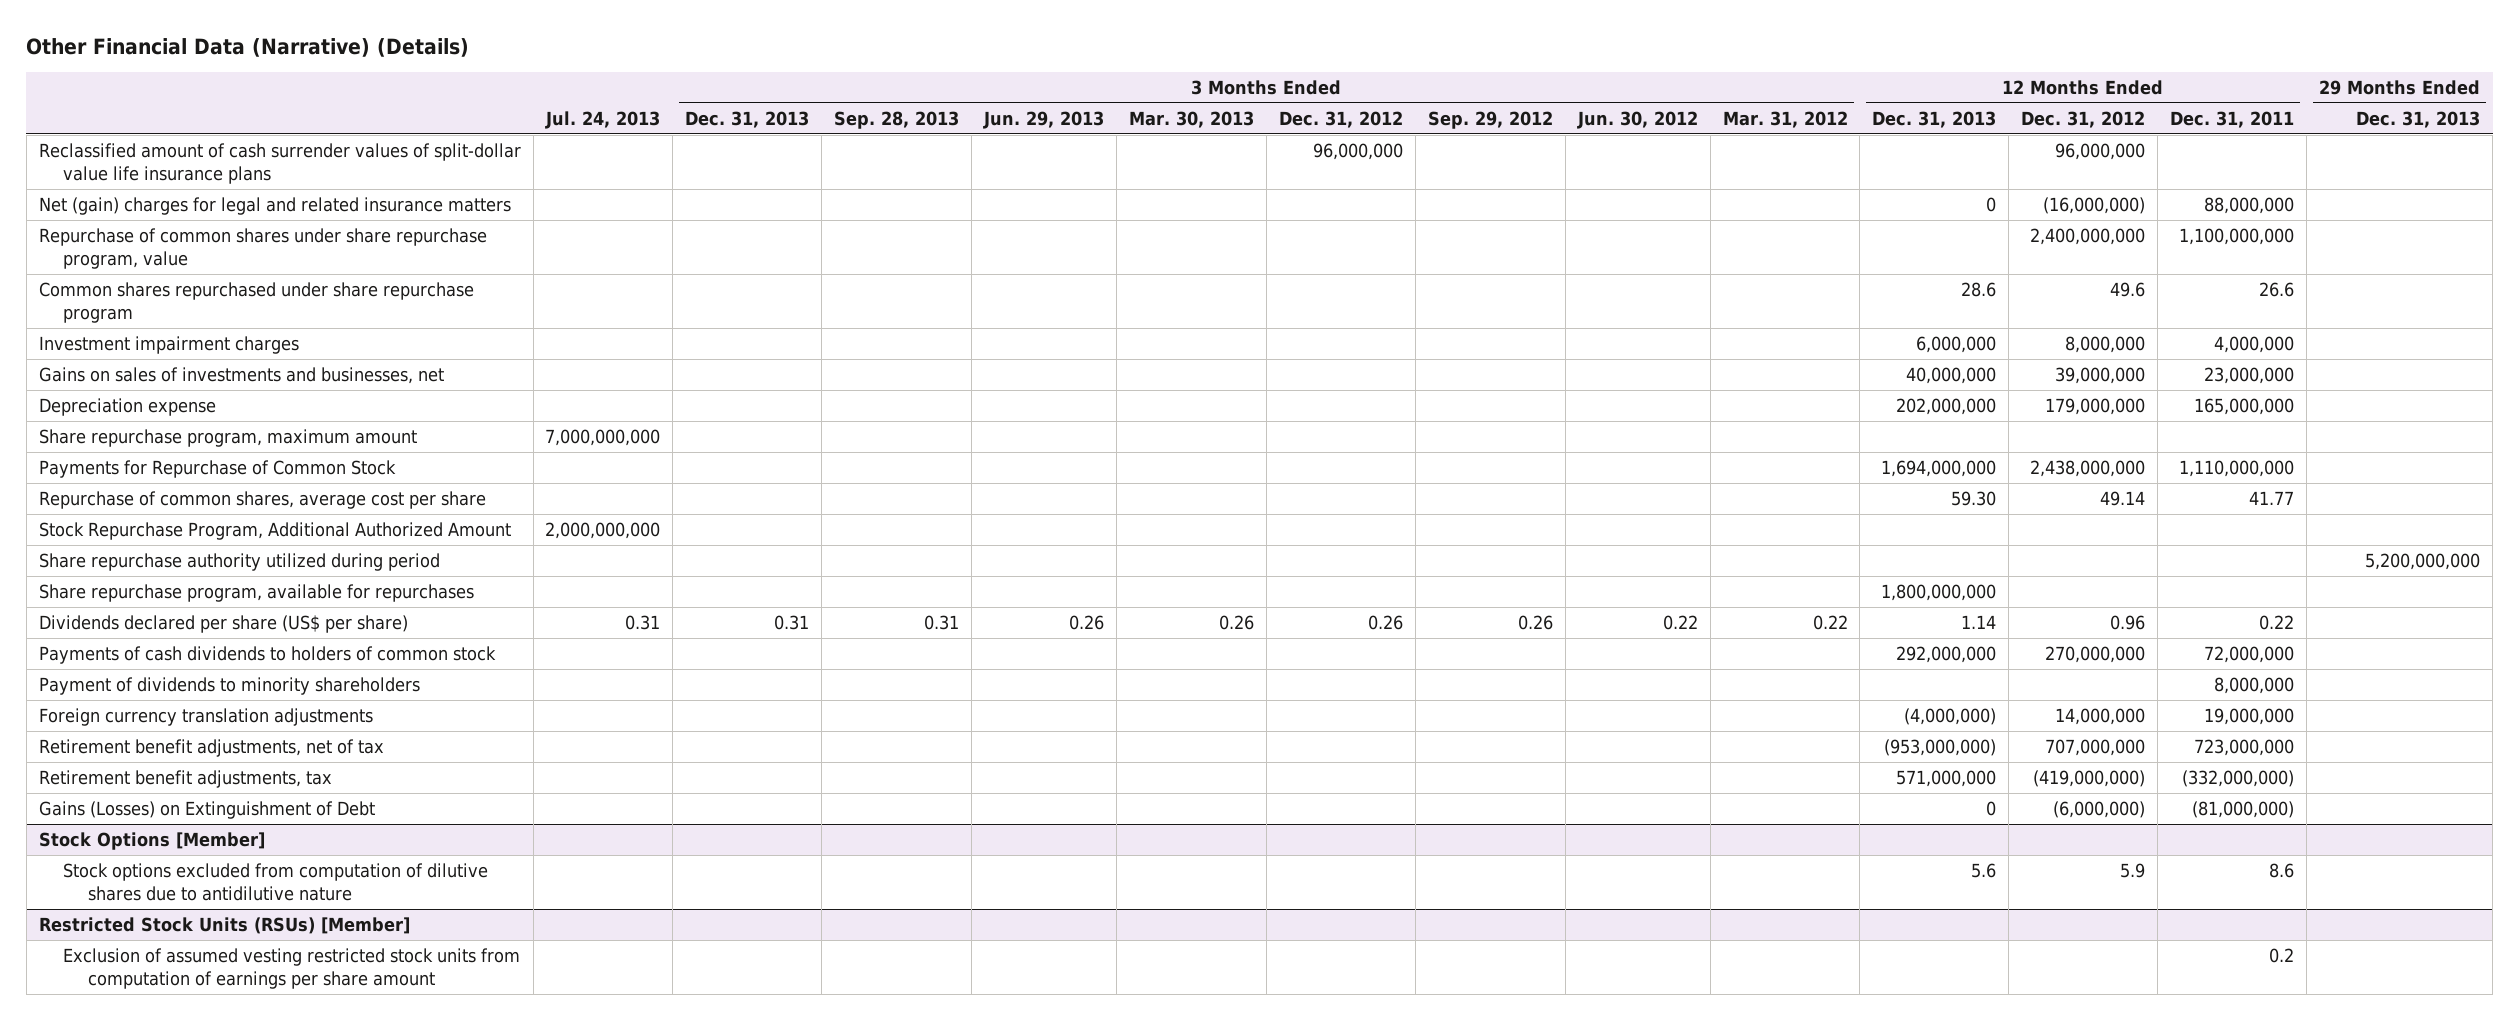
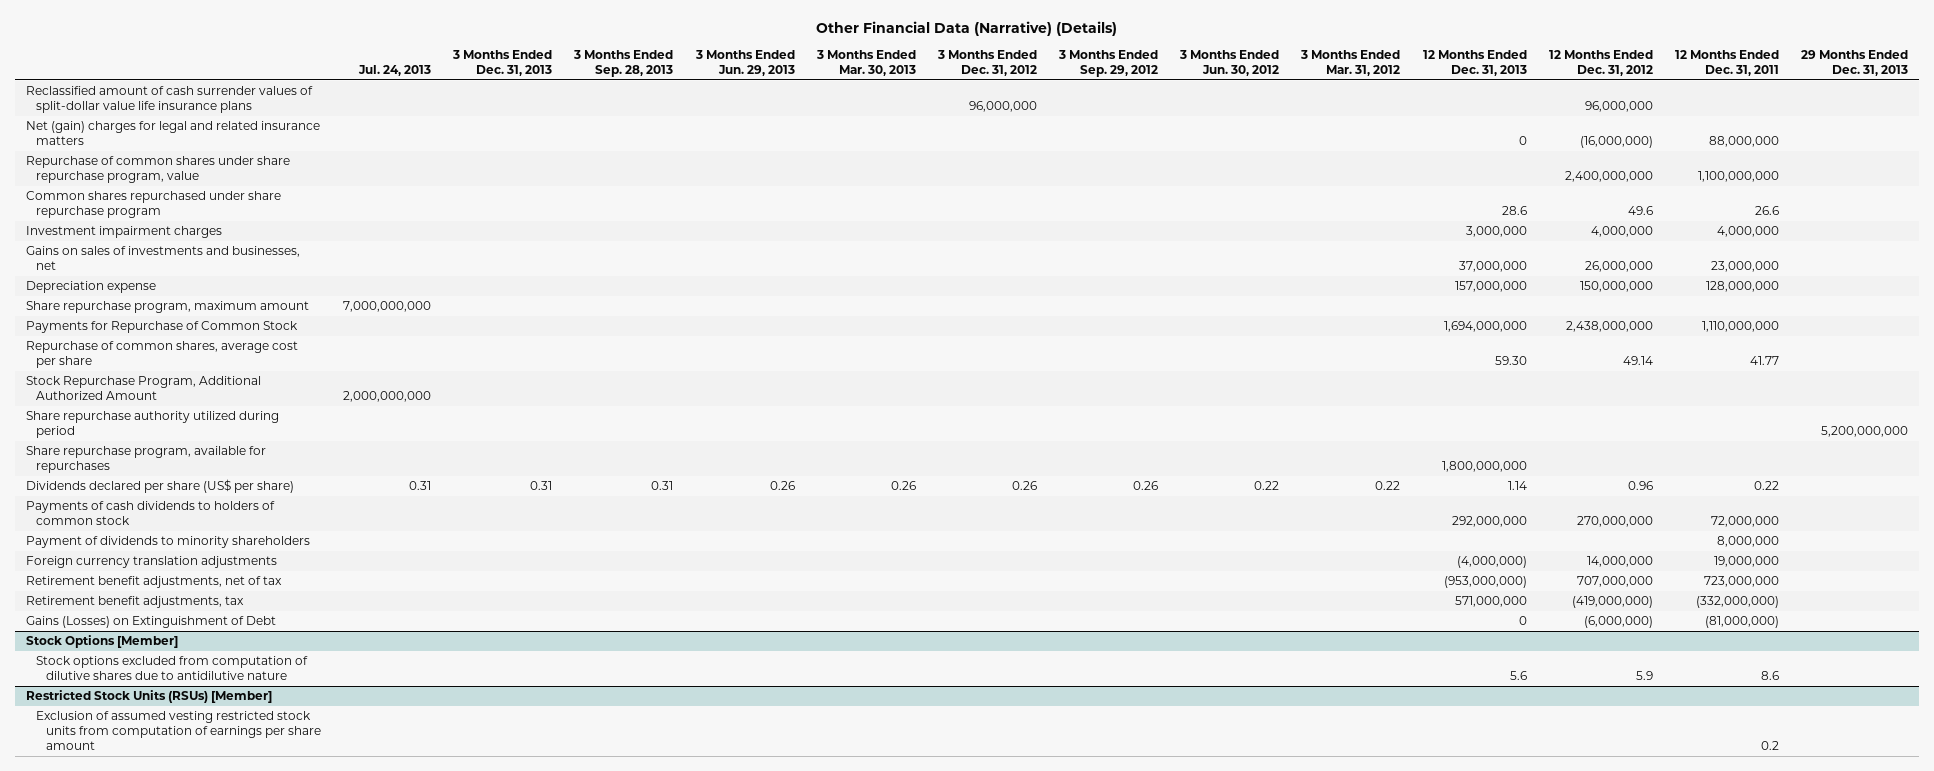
[1916,336,1997,354] 6,000,000 -> [1465,226,1527,238] 3,000,000
[2065,336,2146,354] 8,000,000 -> [1590,226,1653,238] 4,000,000
[1906,367,1997,385] 40,000,000 -> [1458,260,1527,272] 37,000,000
[2055,367,2146,385] 39,000,000 -> [1584,260,1653,272] 26,000,000
[1896,398,1997,416] 202,000,000 -> [1454,281,1527,293] 157,000,000
[2045,398,2146,416] 179,000,000 -> [1579,281,1653,293] 150,000,000
[2194,398,2295,416] 165,000,000 -> [1705,281,1779,293] 128,000,000

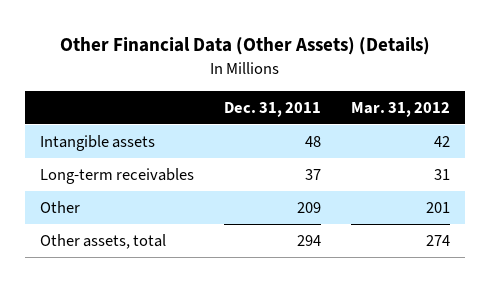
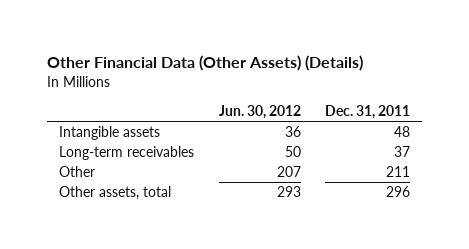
[350,101,450,117] Mar. 31, 2012 -> none
none -> [218,104,301,119] Jun. 30, 2012
[297,202,322,214] 209 -> [385,166,410,178] 211
[297,235,322,247] 294 -> [385,186,410,198] 296

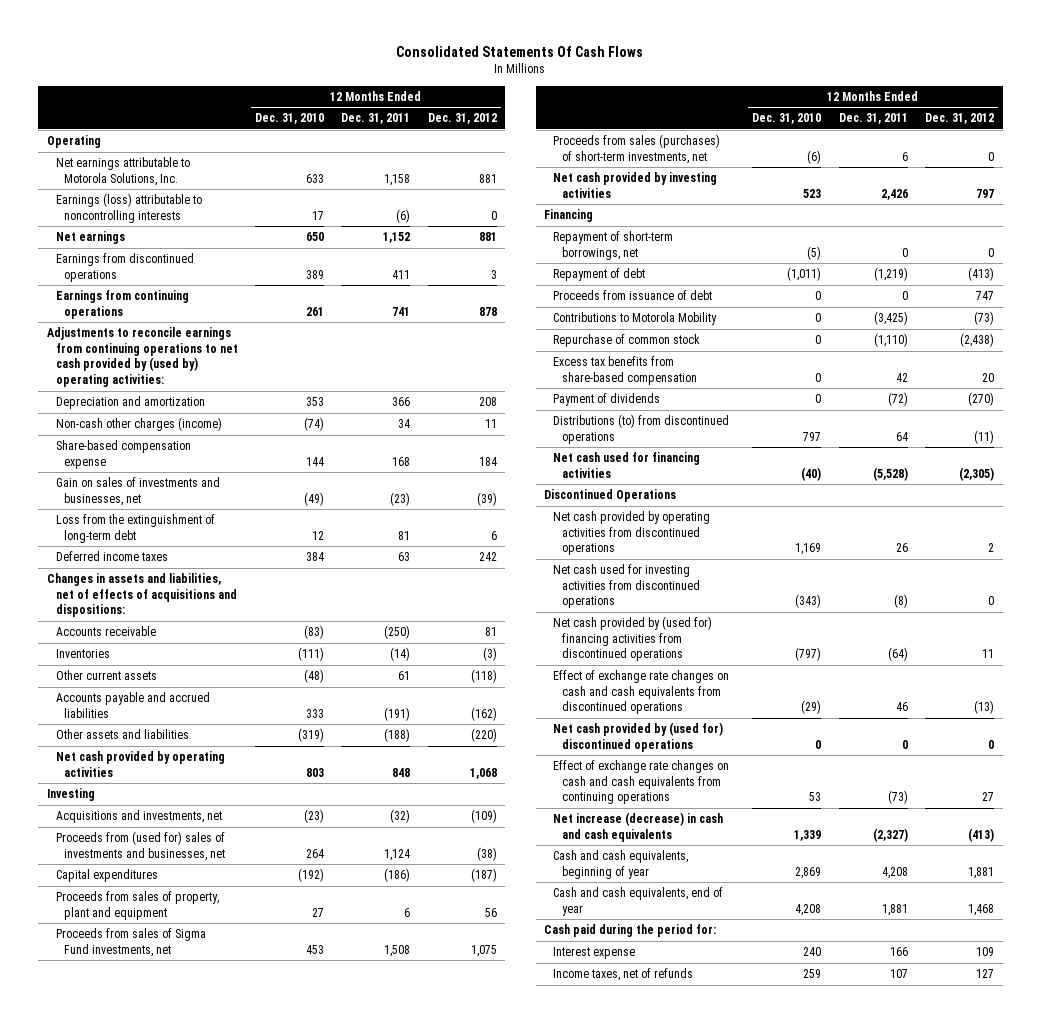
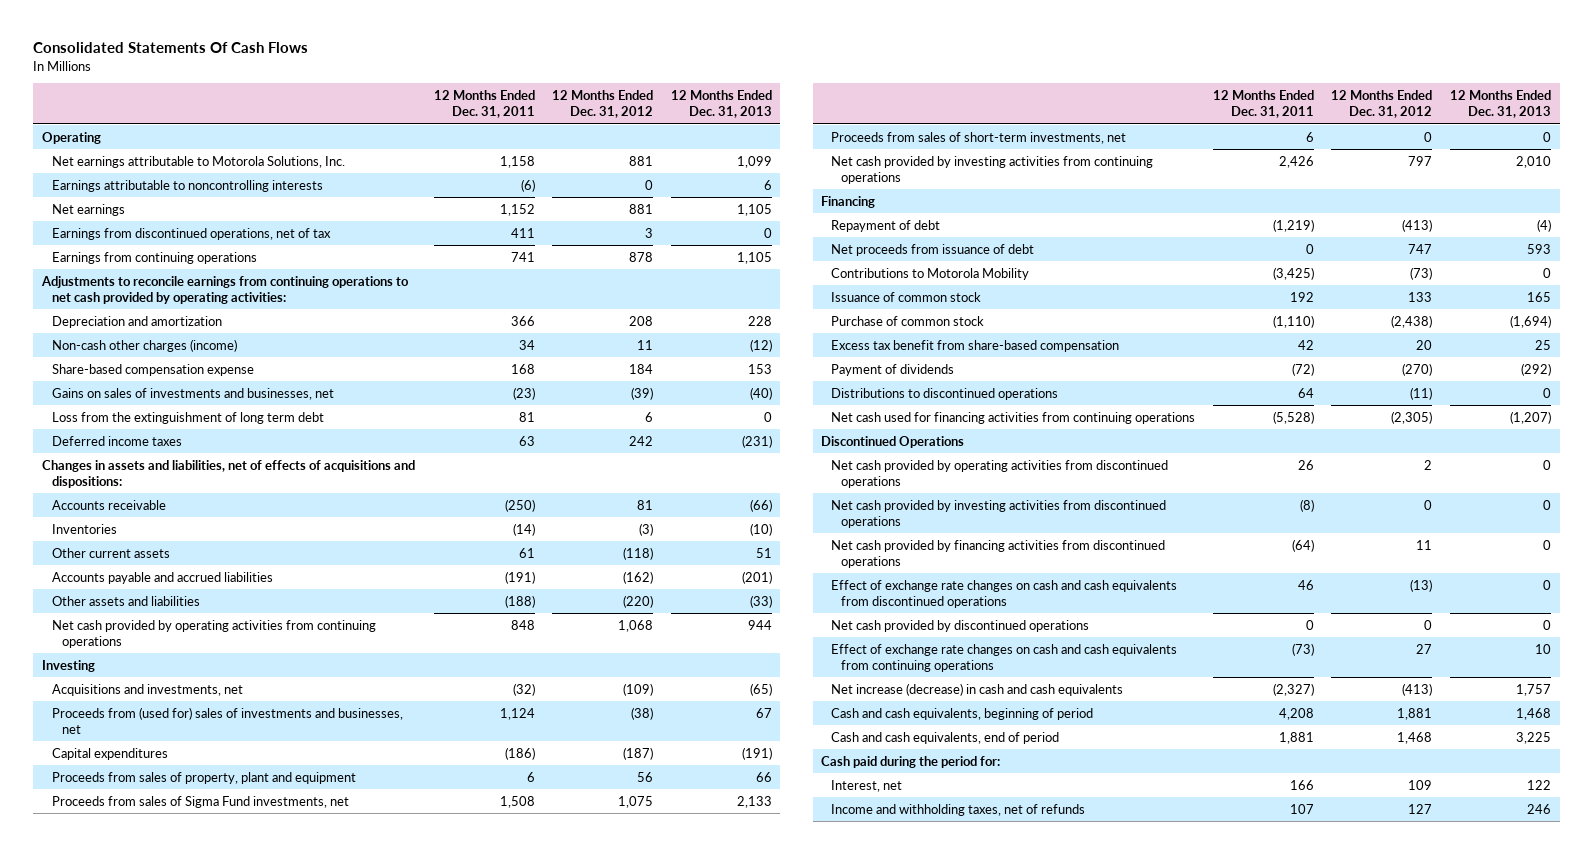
[254,113,324,125] Dec. 31, 2010 -> none
none -> [670,90,772,119] 12 Months Ended Dec. 31, 2013
[55,193,202,223] Earnings (loss) attributable to noncontrolling interests -> [52,179,324,192] Earnings attributable to noncontrolling interests
[55,253,194,282] Earnings from discontinued operations -> [52,227,332,240] Earnings from discontinued operations, net of tax
[46,327,238,388] Adjustments to reconcile earnings from continuing operations to net cash provided by (used by) operating activities: -> [41,275,410,304] Adjustments to reconcile earnings from continuing operations to net cash provided by operating activities:
[55,477,220,506] Gain on sales of investments and businesses, net -> [52,387,335,400] Gains on sales of investments and businesses, net
[55,514,215,543] Loss from the extinguishment of long-term debt -> [52,411,325,424] Loss from the extinguishment of long term debt
[55,751,225,777] Net cash provided by operating activities -> [52,619,377,648] Net cash provided by operating activities from continuing operations
[553,134,721,164] Proceeds from sales (purchases) of short-term investments, net -> [831,131,1127,144] Proceeds from sales of short-term investments, net
[553,172,718,198] Net cash provided by investing activities -> [831,155,1154,184] Net cash provided by investing activities from continuing operations
[553,231,674,260] Repayment of short-term borrowings, net -> none
[553,290,713,301] Proceeds from issuance of debt -> [831,243,1035,256] Net proceeds from issuance of debt
none -> [831,291,982,302] Issuance of common stock
[553,334,701,348] Repurchase of common stock -> [831,315,985,326] Purchase of common stock
[553,356,697,385] Excess tax benefits from share-based compensation -> [831,339,1120,352] Excess tax benefit from share-based compensation
[553,414,730,444] Distributions (to) from discontinued operations -> [831,387,1059,400] Distributions to discontinued operations
[553,452,701,478] Net cash used for financing activities -> [831,411,1196,424] Net cash used for financing activities from continuing operations
[553,564,700,609] Net cash used for investing activities from discontinued operations -> [831,499,1167,528] Net cash provided by investing activities from discontinued operations
[553,616,713,662] Net cash provided by (used for) financing activities from discontinued operations -> [831,539,1166,568] Net cash provided by financing activities from discontinued operations
[553,722,724,752] Net cash provided by (used for) discontinued operations -> [831,619,1090,632] Net cash provided by discontinued operations
[553,850,689,879] Cash and cash equivalents, beginning of year -> [831,707,1094,720] Cash and cash equivalents, beginning of period
[553,887,724,916] Cash and cash equivalents, end of year -> [831,731,1060,744] Cash and cash equivalents, end of period
[553,947,636,960] Interest expense -> [831,779,903,792] Interest, net
[553,968,694,982] Income taxes, net of refunds -> [831,803,1086,816] Income and withholding taxes, net of refunds

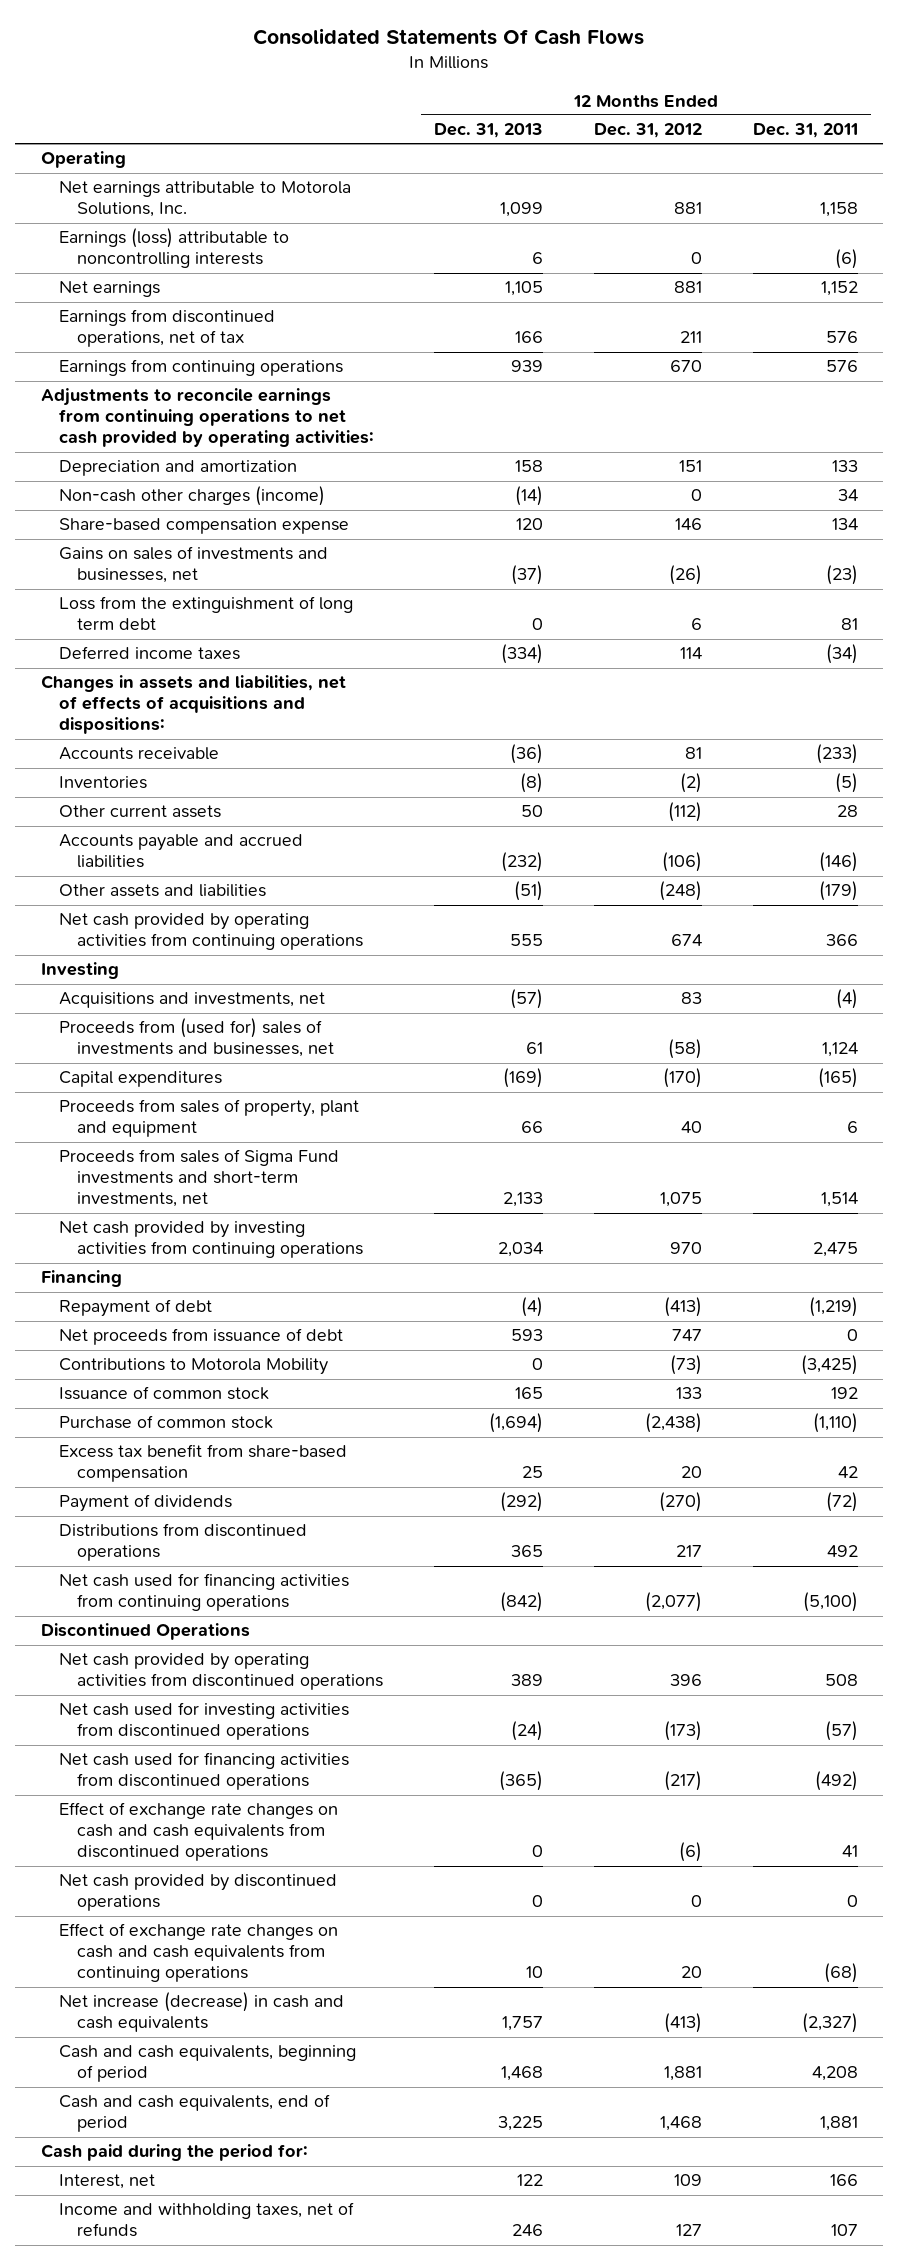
[52,179,324,192] Earnings attributable to noncontrolling interests -> [58,228,289,269] Earnings (loss) attributable to noncontrolling interests
[510,227,535,238] 411 -> [825,331,858,344] 576
[645,227,654,238] 3 -> [679,331,702,344] 211
[763,227,772,238] 0 -> [514,331,543,344] 166
[510,251,535,262] 741 -> [825,360,858,373] 576
[629,251,654,262] 878 -> [669,360,702,373] 670
[736,251,772,264] 1,105 -> [510,360,543,373] 939
[510,315,535,326] 366 -> [831,460,858,473] 133
[629,315,654,326] 208 -> [678,460,702,473] 151
[747,315,772,326] 228 -> [514,460,543,473] 158
[637,339,654,350] 11 -> [690,489,702,502] 0
[749,338,772,352] (12) -> [514,486,543,507] (14)
[510,363,535,374] 168 -> [831,518,858,531] 134
[629,363,654,374] 184 -> [674,518,702,531] 146
[747,363,772,374] 153 -> [515,518,543,531] 120
[631,386,654,400] (39) -> [668,565,702,586] (26)
[749,386,772,400] (40) -> [510,565,543,586] (37)
[518,435,535,446] 63 -> [825,644,858,665] (34)
[629,435,654,446] 242 -> [679,647,702,660] 114
[741,434,772,448] (231) -> [500,644,543,665] (334)
[504,498,535,512] (250) -> [815,744,858,765] (233)
[749,498,772,512] (66) -> [509,744,543,765] (36)
[512,522,535,536] (14) -> [834,773,858,794] (5)
[639,522,654,536] (3) -> [679,773,702,794] (2)
[749,522,772,536] (10) -> [519,773,543,794] (8)
[518,547,535,558] 61 -> [836,805,858,818] 28
[623,546,654,560] (118) -> [667,802,702,823] (112)
[755,547,772,558] 51 -> [520,805,543,818] 50
[504,570,535,584] (191) -> [818,852,858,873] (146)
[623,570,654,584] (162) -> [661,852,702,873] (106)
[741,570,772,584] (201) -> [500,852,543,873] (232)
[504,594,535,608] (188) -> [818,881,858,902] (179)
[623,594,654,608] (220) -> [658,881,702,902] (248)
[749,594,772,608] (33) -> [513,881,543,902] (51)
[510,619,535,630] 848 -> [825,934,858,947] 366
[618,619,654,632] 1,068 -> [670,934,702,947] 674
[747,619,772,630] 944 -> [509,934,543,947] 555
[831,131,1127,144] Proceeds from sales of short-term investments, net -> none
[512,682,535,696] (32) -> [835,989,858,1010] (4)
[623,682,654,696] (109) -> [680,992,702,1005] 83
[749,682,772,696] (65) -> [509,989,543,1010] (57)
[631,706,654,720] (38) -> [667,1039,702,1060] (58)
[755,707,772,718] 67 -> [525,1042,543,1055] 61
[504,746,535,760] (186) -> [817,1068,858,1089] (165)
[623,746,654,760] (187) -> [662,1068,702,1089] (170)
[741,746,772,760] (191) -> [502,1068,543,1089] (169)
[637,771,654,782] 56 -> [680,1121,702,1134] 40
[52,795,350,808] Proceeds from sales of Sigma Fund investments, net -> [58,1149,339,1208] Proceeds from sales of Sigma Fund investments and short-term investments, net
[499,795,535,808] 1,508 -> [820,1192,858,1208] 1,514
[1278,155,1314,168] 2,426 -> [812,1242,858,1258] 2,475
[1408,155,1433,166] 797 -> [669,1242,702,1255] 970
[1515,155,1551,168] 2,010 -> [497,1242,543,1258] 2,034
[831,387,1059,400] Distributions to discontinued operations -> [58,1523,307,1562] Distributions from discontinued operations
[1297,387,1314,398] 64 -> [826,1545,858,1558] 492
[1410,386,1433,400] (11) -> [675,1545,702,1558] 217
[1542,387,1551,398] 0 -> [510,1545,543,1558] 365
[1272,410,1314,424] (5,528) -> [802,1592,858,1613] (5,100)
[1391,410,1433,424] (2,305) -> [644,1592,702,1613] (2,077)
[1509,410,1551,424] (1,207) -> [499,1592,543,1613] (842)
[1297,459,1314,470] 26 -> [824,1674,858,1687] 508
[1424,459,1433,470] 2 -> [669,1674,702,1687] 396
[1542,459,1551,470] 0 -> [510,1674,543,1687] 389
[831,499,1167,528] Net cash provided by investing activities from discontinued operations -> [58,1702,349,1741] Net cash used for investing activities from discontinued operations
[1299,498,1314,512] (8) -> [824,1721,858,1742] (57)
[1424,499,1433,510] 0 -> [663,1721,702,1742] (173)
[1542,499,1551,510] 0 -> [510,1721,543,1742] (24)
[831,539,1166,568] Net cash provided by financing activities from discontinued operations -> [58,1752,349,1791] Net cash used for financing activities from discontinued operations
[1291,538,1314,552] (64) -> [814,1771,858,1792] (492)
[1416,539,1433,550] 11 -> [663,1771,702,1792] (217)
[1542,539,1551,550] 0 -> [498,1771,543,1792] (365)
[1297,579,1314,590] 46 -> [841,1845,858,1858] 41
[1410,578,1433,592] (13) -> [678,1842,702,1863] (6)
[1291,642,1314,656] (73) -> [823,1963,858,1984] (68)
[1416,643,1433,654] 27 -> [680,1966,702,1979] 20

